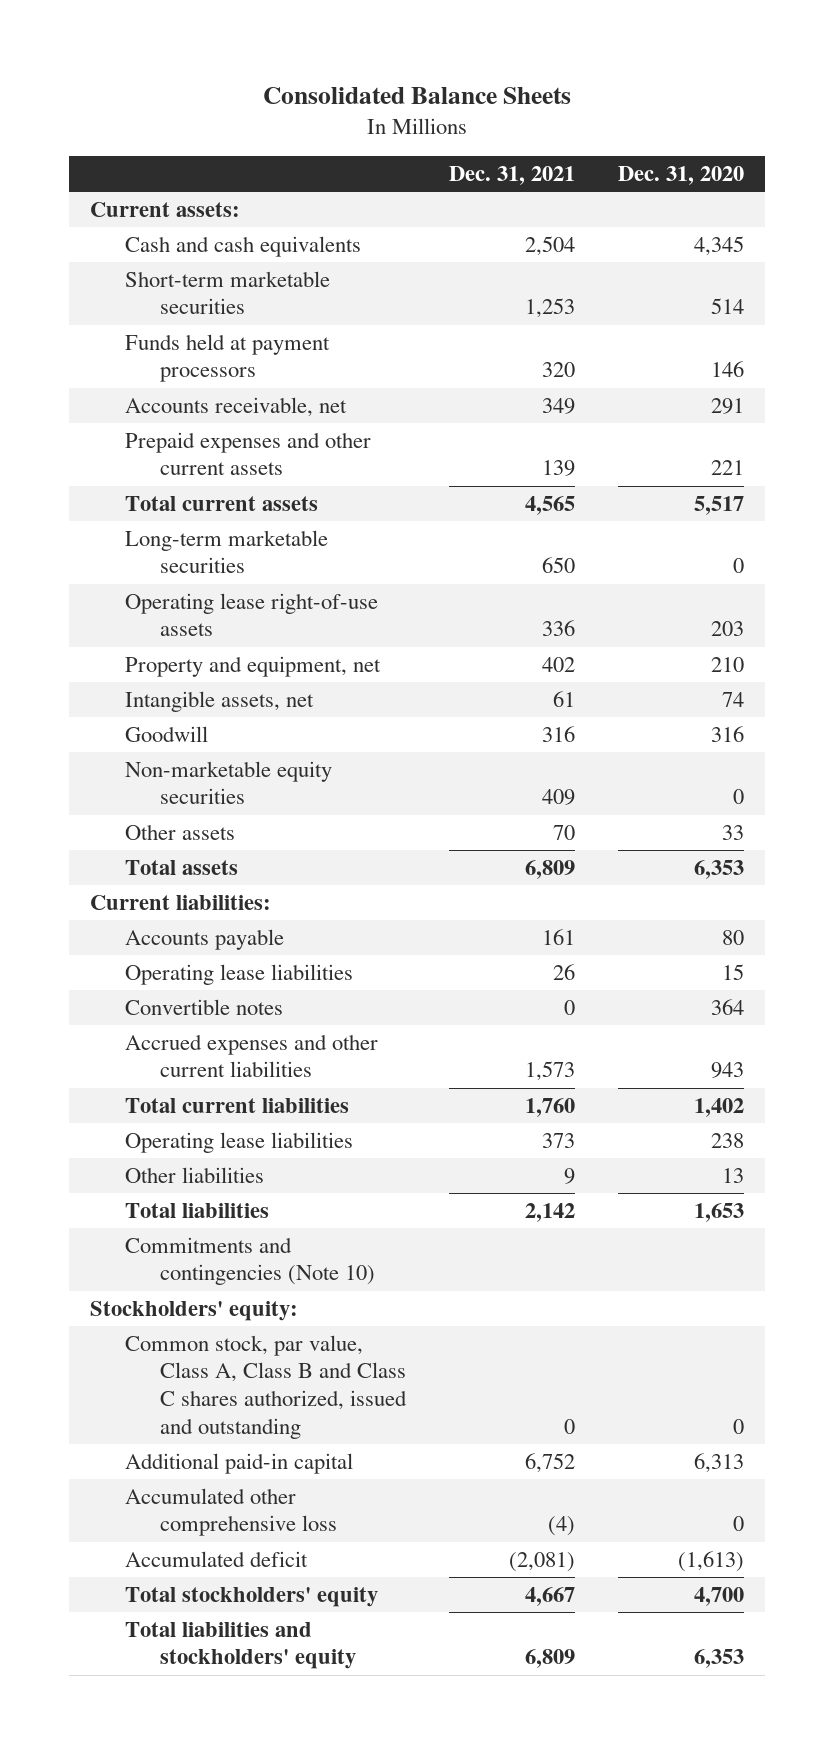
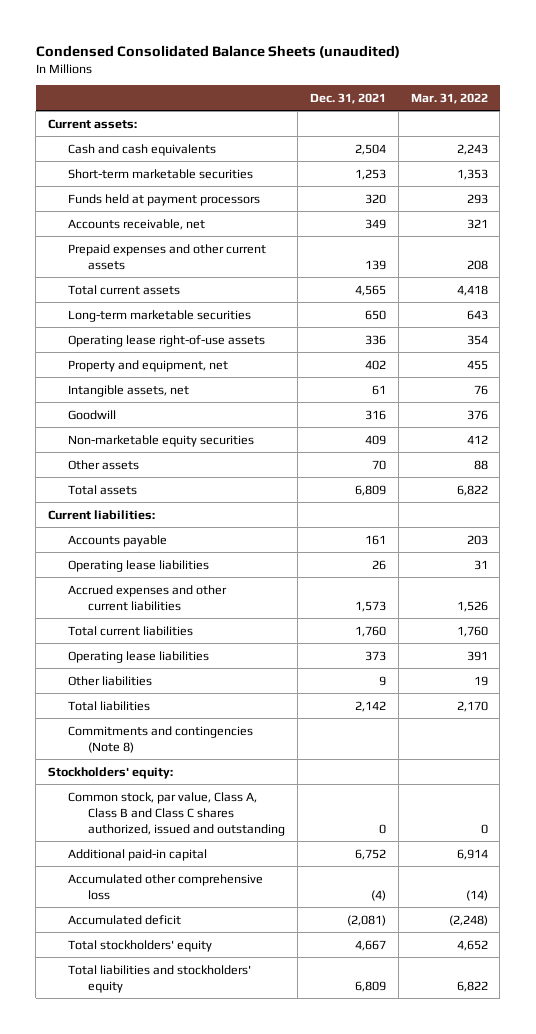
[262,86,571,104] Consolidated Balance Sheets -> [35,44,400,58] Condensed Consolidated Balance Sheets (unaudited)
[617,165,744,185] Dec. 31, 2020 -> none
none -> [410,92,488,104] Mar. 31, 2022
[124,998,283,1015] Convertible notes -> none
[124,1236,375,1286] Commitments and contingencies (Note 10) -> [68,725,254,753] Commitments and contingencies (Note 8)

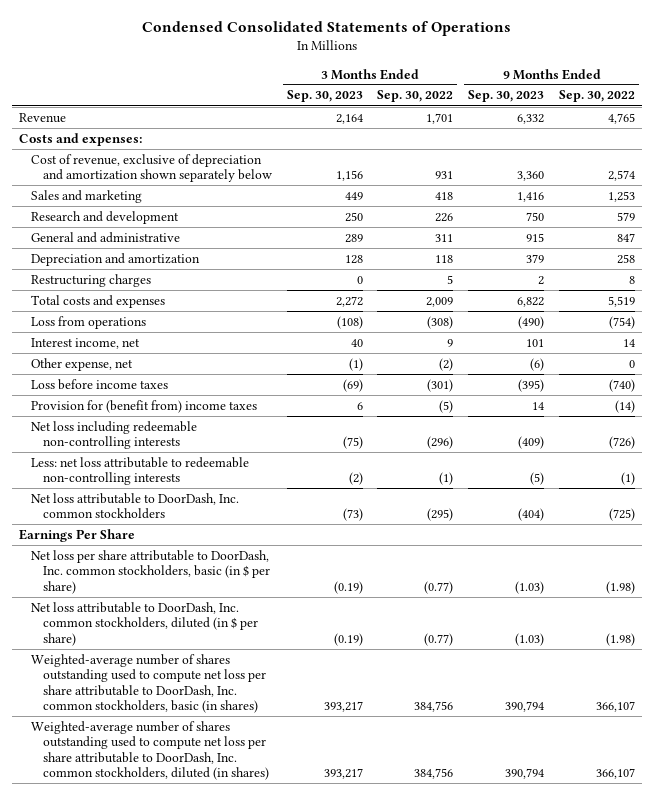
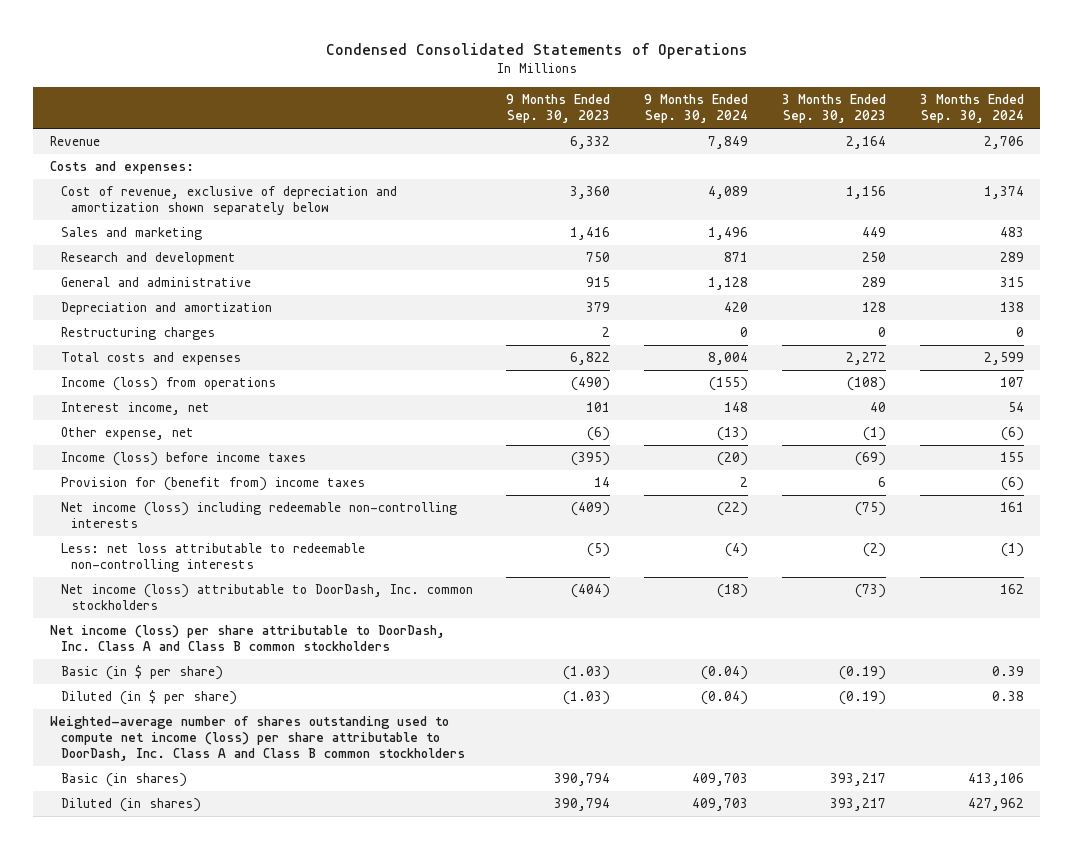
[377,90,454,103] Sep. 30, 2022 -> none
[558,90,635,103] Sep. 30, 2022 -> none
none -> [644,94,749,124] 9 Months Ended Sep. 30, 2024
none -> [919,94,1024,124] 3 Months Ended Sep. 30, 2024
[31,315,147,329] Loss from operations -> [60,377,276,392] Income (loss) from operations
[31,378,169,390] Loss before income taxes -> [60,452,306,467] Income (loss) before income taxes
[31,420,198,450] Net loss including redeemable non-controlling interests -> [60,502,457,529] Net income (loss) including redeemable non-controlling interests
[31,492,240,520] Net loss attributable to DoorDash, Inc. common stockholders -> [60,584,473,611] Net income (loss) attributable to DoorDash, Inc. common stockholders
[19,528,136,542] Earnings Per Share -> [50,625,446,652] Net income (loss) per share attributable to DoorDash, Inc. Class A and Class B common stockholders
[31,549,271,594] Net loss per share attributable to DoorDash, Inc. common stockholders, basic (in $ per share) -> [60,665,223,681] Basic (in $ per share)
[31,601,259,646] Net loss attributable to DoorDash, Inc. common stockholders, diluted (in $ per share) -> [60,690,237,706] Diluted (in $ per share)
none -> [50,716,465,762] Weighted-average number of shares outstanding used to compute net income (loss) per share attributable to DoorDash, Inc. Class A and Class B common stockholders
[31,653,267,714] Weighted-average number of shares outstanding used to compute net loss per share attributable to DoorDash, Inc. common stockholders, basic (in shares) -> [60,773,187,788] Basic (in shares)
[31,720,270,781] Weighted-average number of shares outstanding used to compute net loss per share attributable to DoorDash, Inc. common stockholders, diluted (in shares) -> [60,798,201,813] Diluted (in shares)

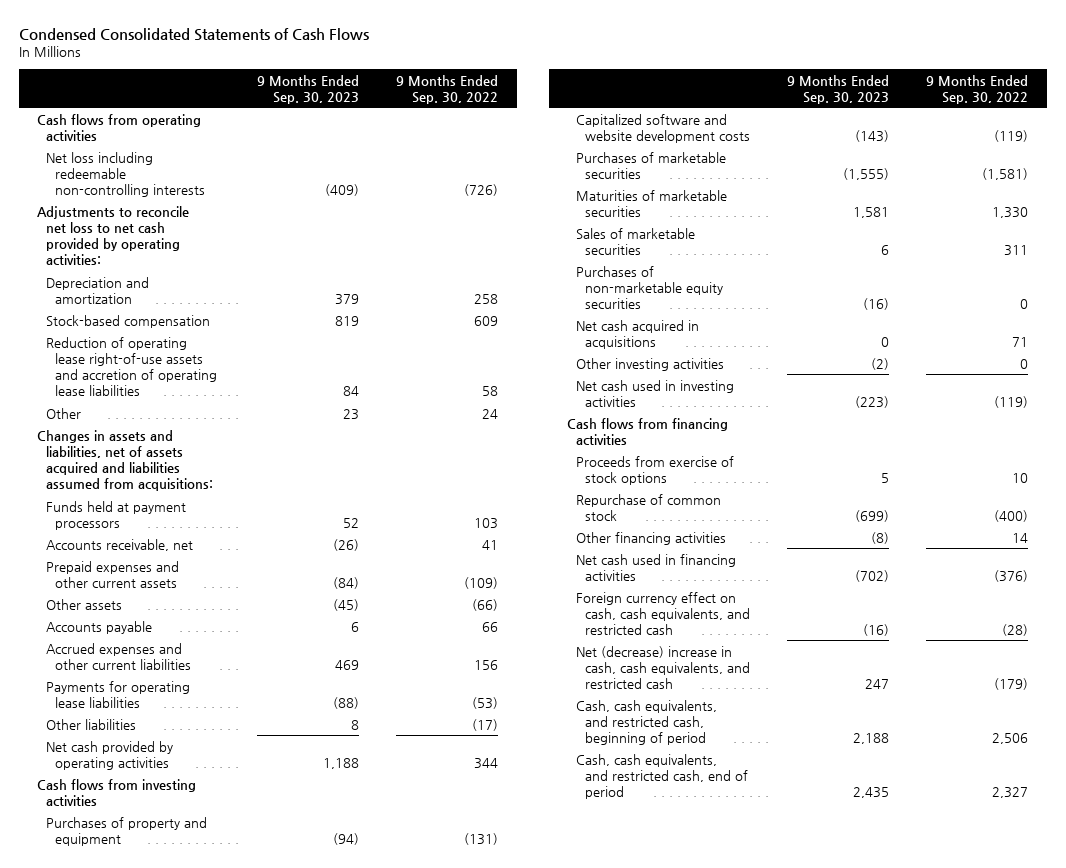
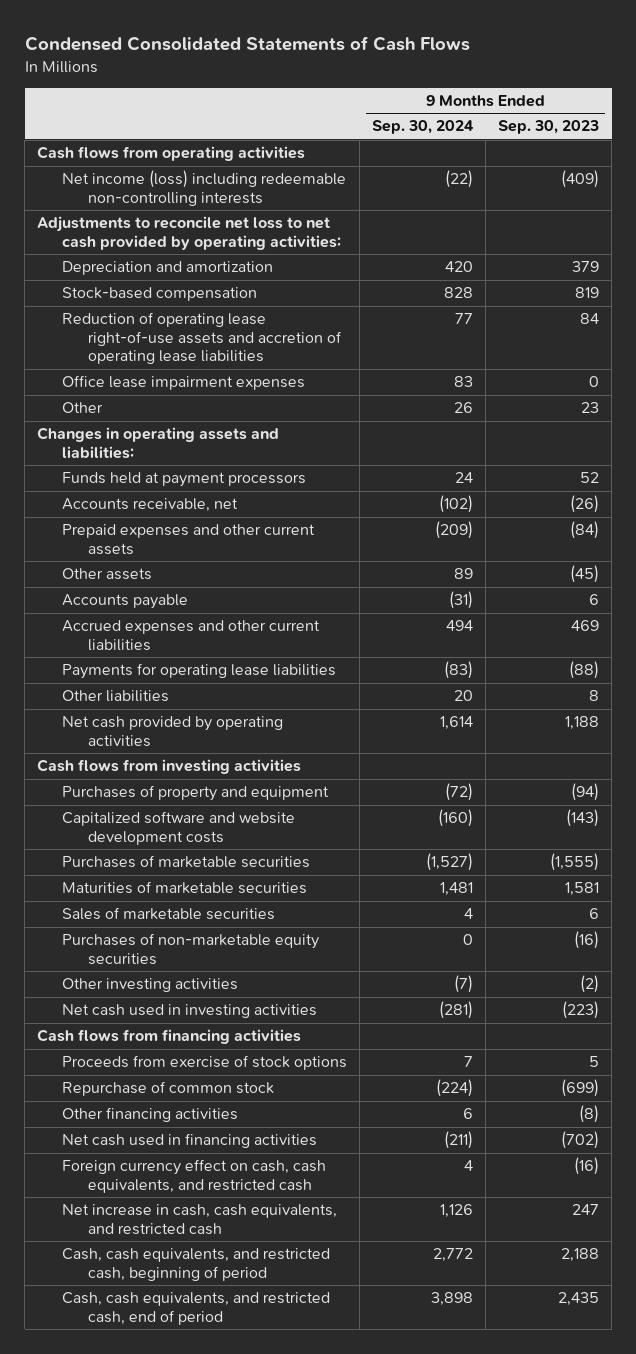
[396,74,499,104] 9 Months Ended Sep. 30, 2022 -> none
none -> [372,120,475,135] Sep. 30, 2024
[46,151,206,197] Net loss including redeemable non-controlling interests -> [62,170,347,206] Net income (loss) including redeemable non-controlling interests
none -> [62,375,306,391] Office lease impairment expenses
[37,429,214,492] Changes in assets and liabilities, net of assets acquired and liabilities assumed from acquisitions: -> [37,427,280,459] Changes in operating assets and liabilities:
[576,319,700,349] Net cash acquired in acquisitions -> none
[576,645,751,689] Net (decrease) increase in cash, cash equivalents, and restricted cash -> [62,1204,338,1235] Net increase in cash, cash equivalents, and restricted cash

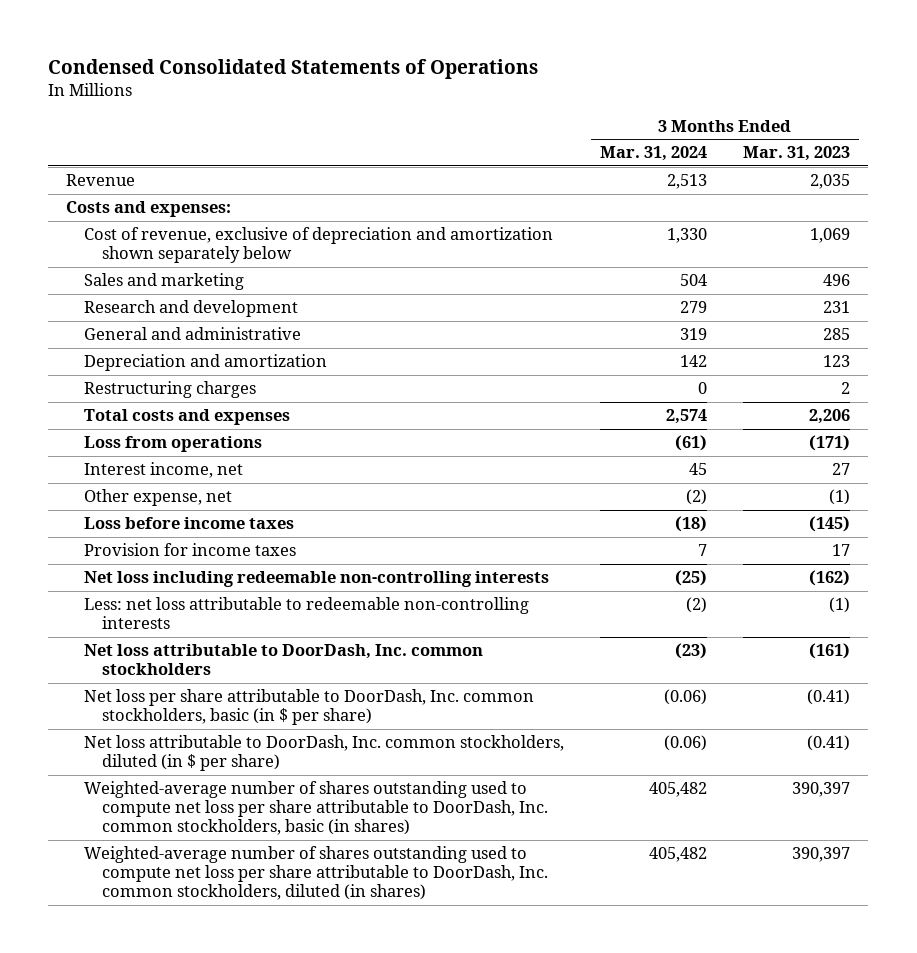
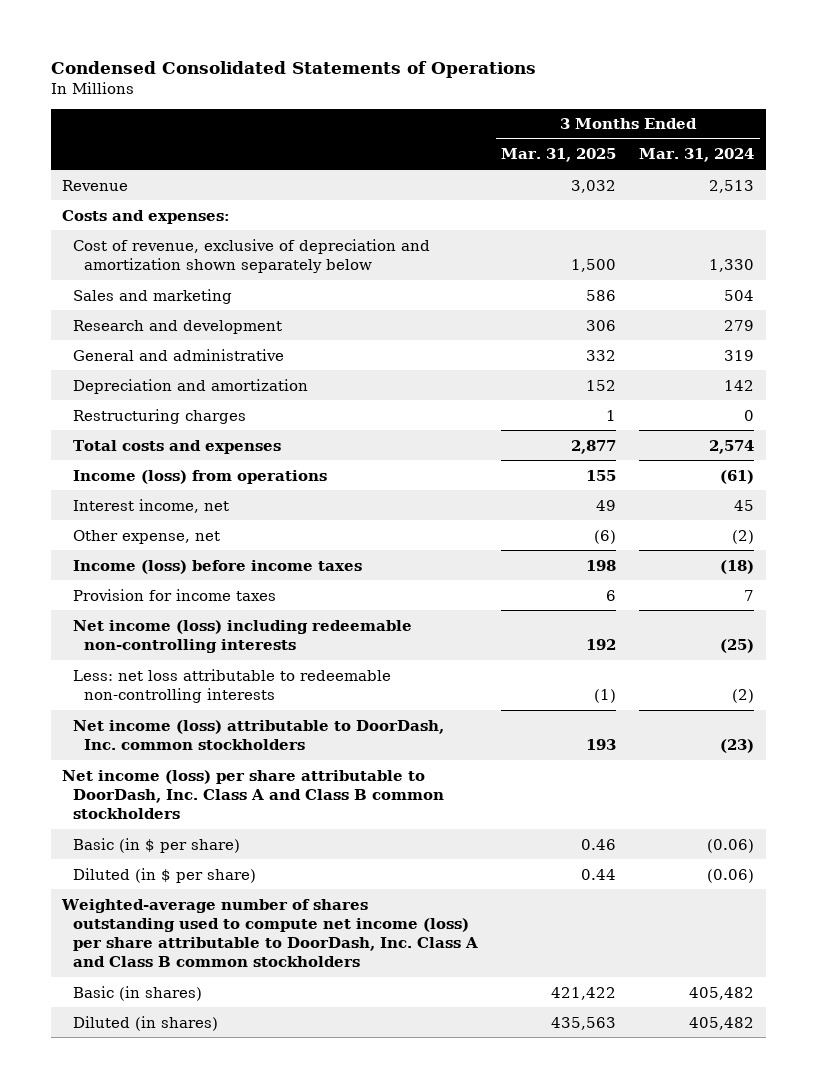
[743,146,851,162] Mar. 31, 2023 -> none
none -> [501,148,617,163] Mar. 31, 2025
[84,436,263,453] Loss from operations -> [73,469,328,484] Income (loss) from operations
[84,517,295,530] Loss before income taxes -> [73,559,363,574] Income (loss) before income taxes
[84,571,550,588] Net loss including redeemable non-controlling interests -> [73,619,413,653] Net income (loss) including redeemable non-controlling interests
[84,644,484,676] Net loss attributable to DoorDash, Inc. common stockholders -> [73,719,445,750] Net income (loss) attributable to DoorDash, Inc. common stockholders
none -> [62,769,445,820] Net income (loss) per share attributable to DoorDash, Inc. Class A and Class B common stockholders
[84,689,535,726] Net loss per share attributable to DoorDash, Inc. common stockholders, basic (in $ per share) -> [73,837,241,853] Basic (in $ per share)
[84,735,565,772] Net loss attributable to DoorDash, Inc. common stockholders, diluted (in $ per share) -> [73,867,257,883] Diluted (in $ per share)
none -> [61,898,479,968] Weighted-average number of shares outstanding used to compute net income (loss) per share attributable to DoorDash, Inc. Class A and Class B common stockholders
[84,781,548,836] Weighted-average number of shares outstanding used to compute net loss per share attributable to DoorDash, Inc. common stockholders, basic (in shares) -> [73,985,203,1001] Basic (in shares)
[84,846,548,901] Weighted-average number of shares outstanding used to compute net loss per share attributable to DoorDash, Inc. common stockholders, diluted (in shares) -> [73,1015,219,1031] Diluted (in shares)

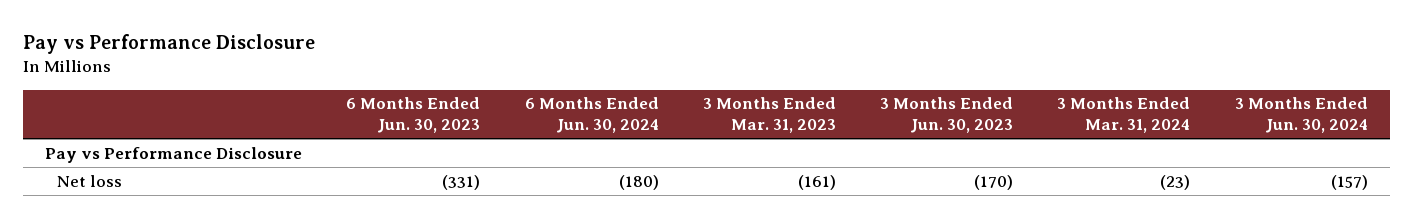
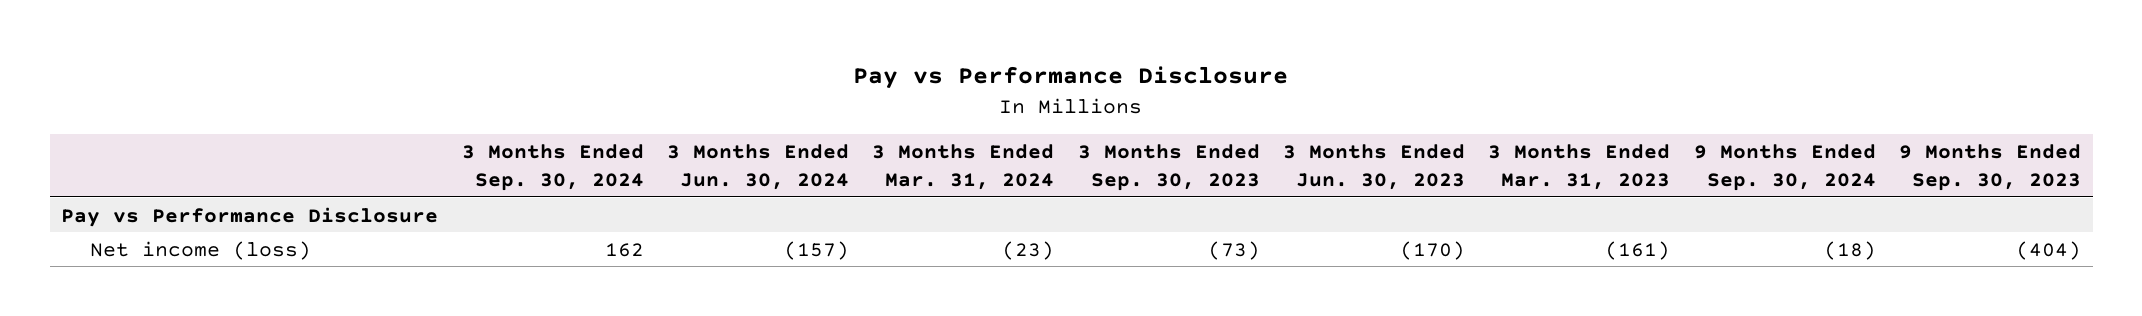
[346,97,481,134] 6 Months Ended Jun. 30, 2023 -> none
[524,97,659,134] 6 Months Ended Jun. 30, 2024 -> none
none -> [461,144,644,191] 3 Months Ended Sep. 30, 2024
none -> [1077,144,1260,191] 3 Months Ended Sep. 30, 2023
none -> [1693,144,1876,191] 9 Months Ended Sep. 30, 2024
none -> [1898,144,2081,191] 9 Months Ended Sep. 30, 2023
[57,174,123,187] Net loss -> [90,240,312,260] Net income (loss)

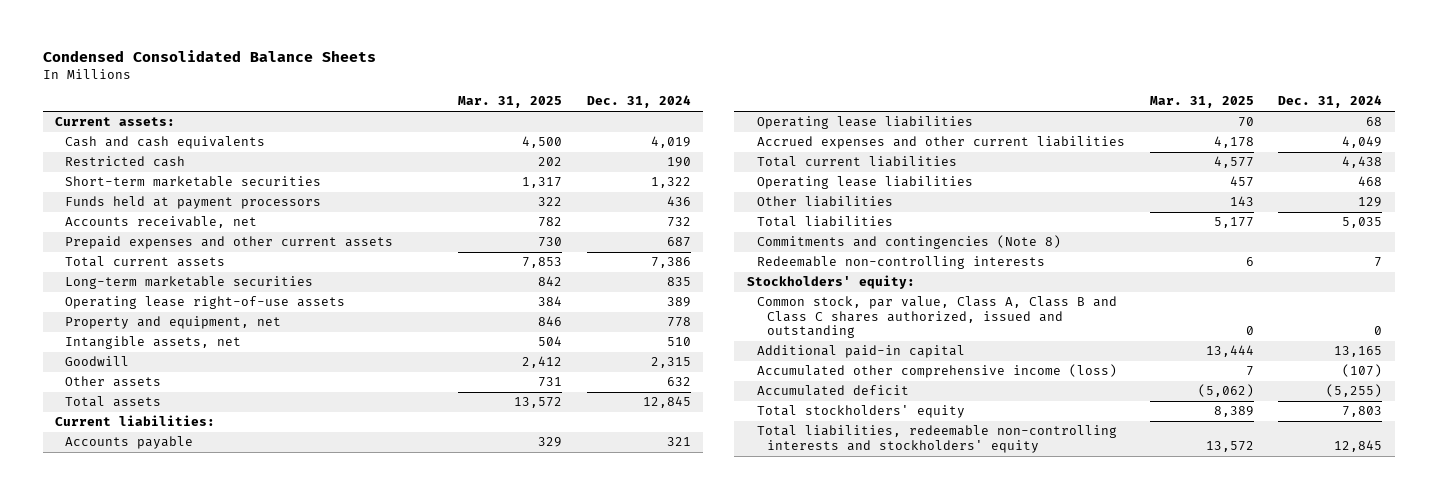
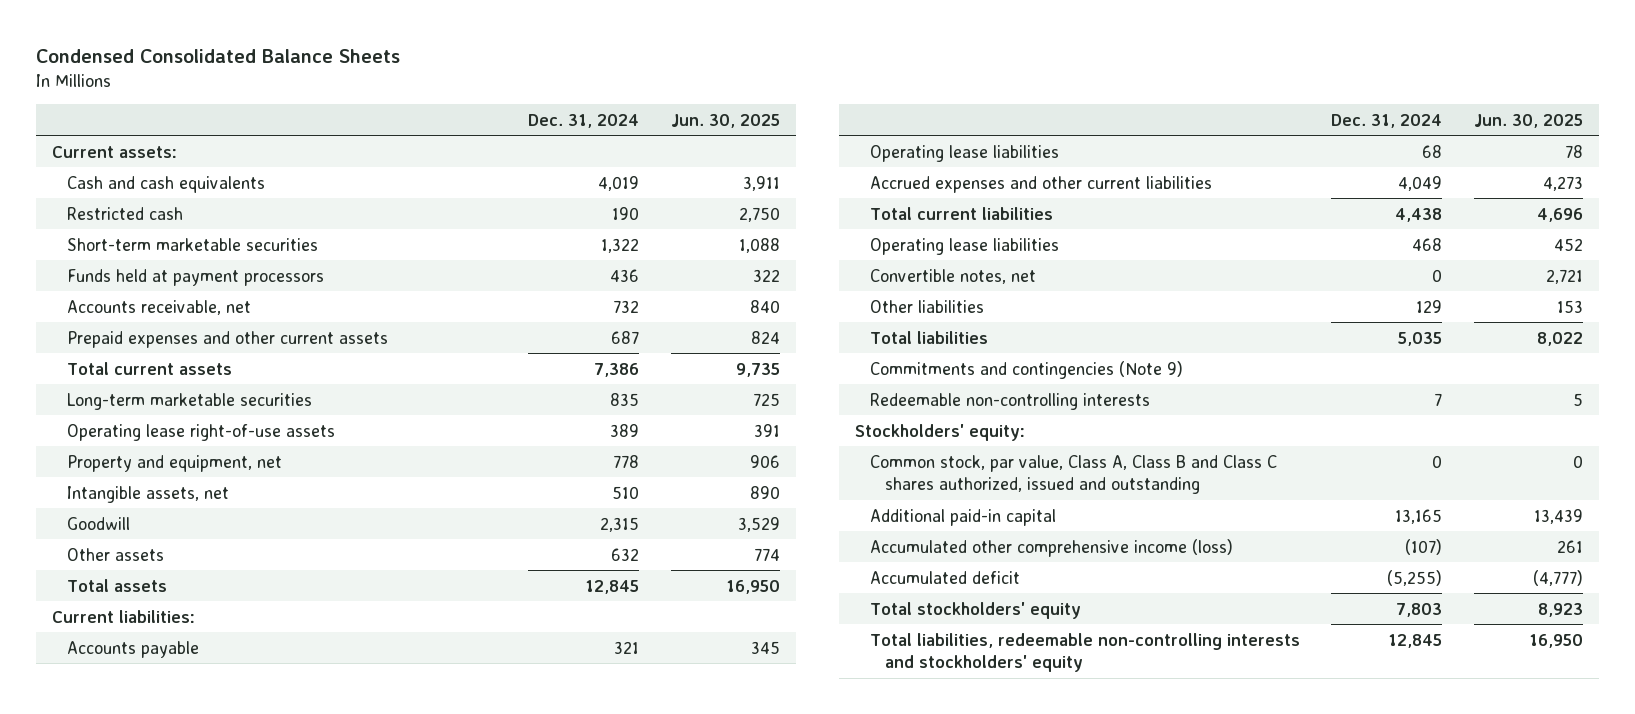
[458,96,563,109] Mar. 31, 2025 -> none
none -> [670,113,780,128] Jun. 30, 2025
none -> [869,268,1036,284] Convertible notes, net
[756,235,1061,250] Commitments and contingencies (Note 8) -> [869,360,1183,379] Commitments and contingencies (Note 9)

